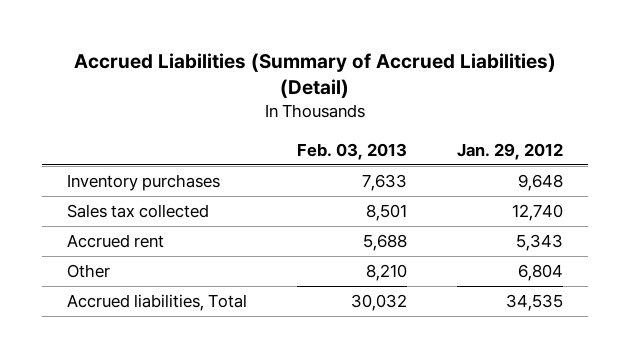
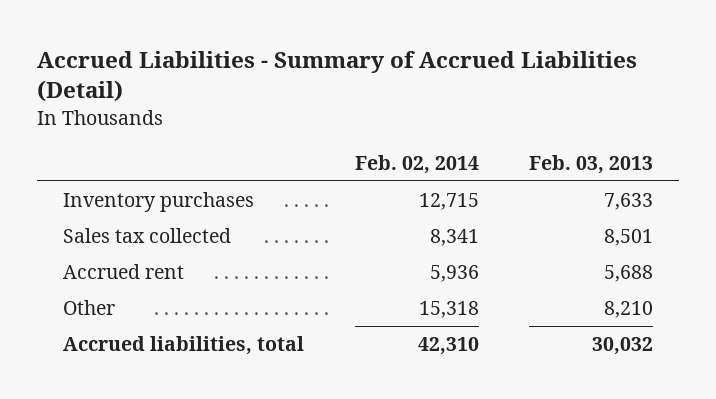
[74,53,557,99] Accrued Liabilities (Summary of Accrued Liabilities) (Detail) -> [37,50,638,103] Accrued Liabilities - Summary of Accrued Liabilities (Detail)
[457,142,564,160] Jan. 29, 2012 -> none
none -> [354,154,479,174] Feb. 02, 2014
[66,294,247,312] Accrued liabilities, Total -> [62,336,304,356] Accrued liabilities, total

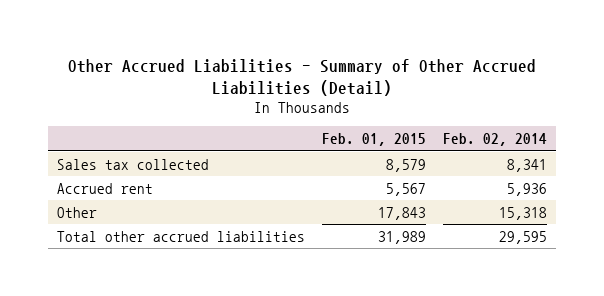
[37,50,638,103] Accrued Liabilities - Summary of Accrued Liabilities (Detail) -> [68,58,537,96] Other Accrued Liabilities - Summary of Other Accrued Liabilities (Detail)
[529,154,654,174] Feb. 03, 2013 -> none
none -> [322,133,427,147] Feb. 01, 2015
[62,192,254,213] Inventory purchases -> none
[62,336,304,356] Accrued liabilities, total -> [56,230,305,242] Total other accrued liabilities
[417,337,479,356] 42,310 -> [499,230,548,244] 29,595

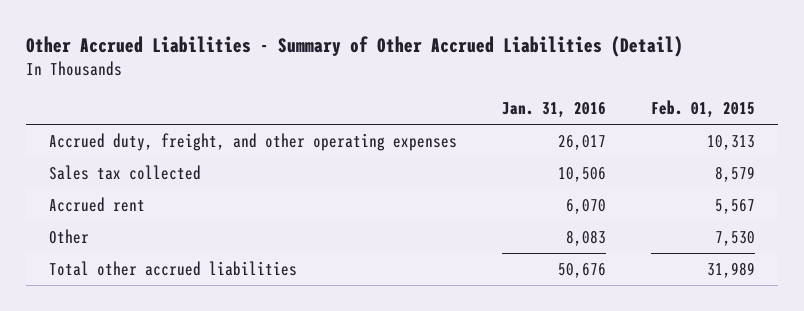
[443,133,548,147] Feb. 02, 2014 -> none
none -> [501,102,606,119] Jan. 31, 2016
none -> [48,133,457,152] Accrued duty, freight, and other operating expenses
[378,206,427,220] 17,843 -> [715,231,756,247] 7,530

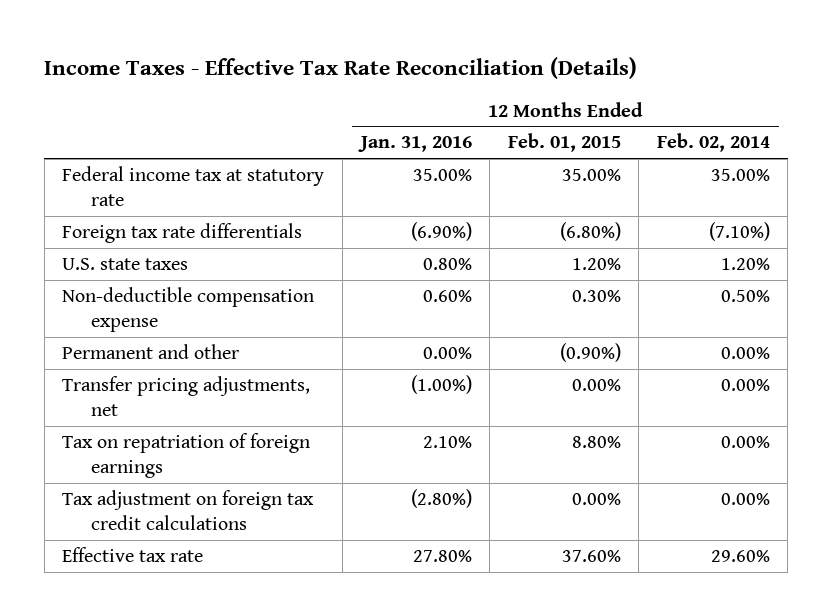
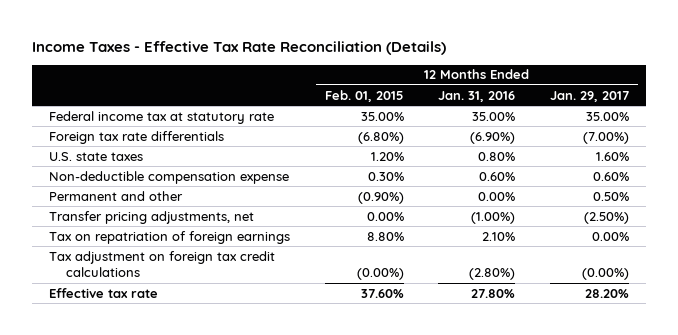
[656,133,770,153] Feb. 02, 2014 -> none
none -> [549,90,629,102] Jan. 29, 2017
[571,492,621,505] 0.00% -> [356,268,404,281] (0.00%)

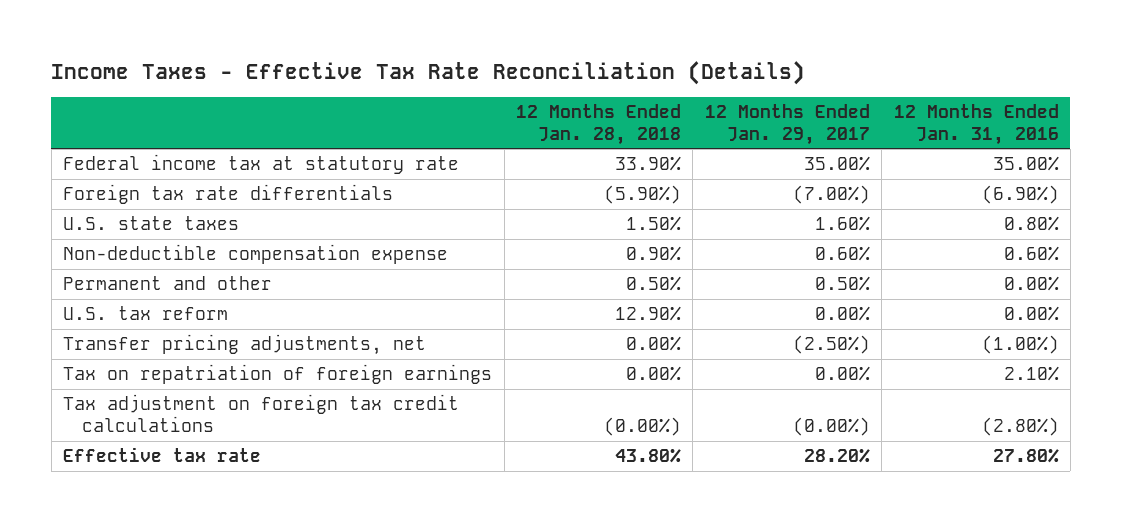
[324,89,404,102] Feb. 01, 2015 -> none
none -> [516,103,682,145] 12 Months Ended Jan. 28, 2018
none -> [63,305,229,320] U.S. tax reform

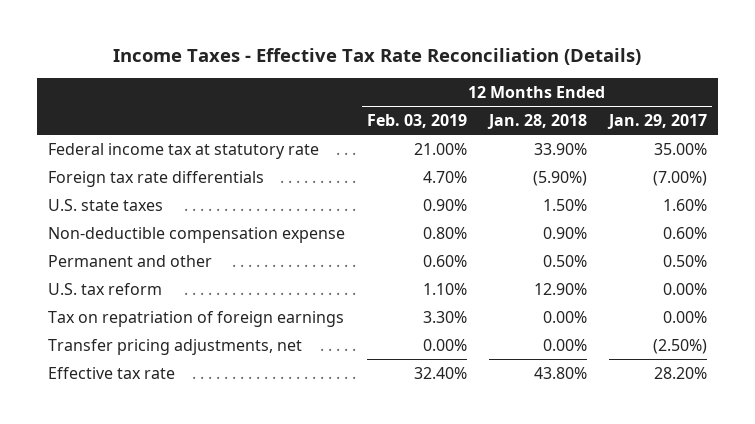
[893,103,1059,145] 12 Months Ended Jan. 31, 2016 -> none
none -> [366,113,467,128] Feb. 03, 2019
[63,393,460,433] Tax adjustment on foreign tax credit calculations -> none
[63,333,427,355] Transfer pricing adjustments, net -> [48,338,303,355] Transfer pricing adjustments, net

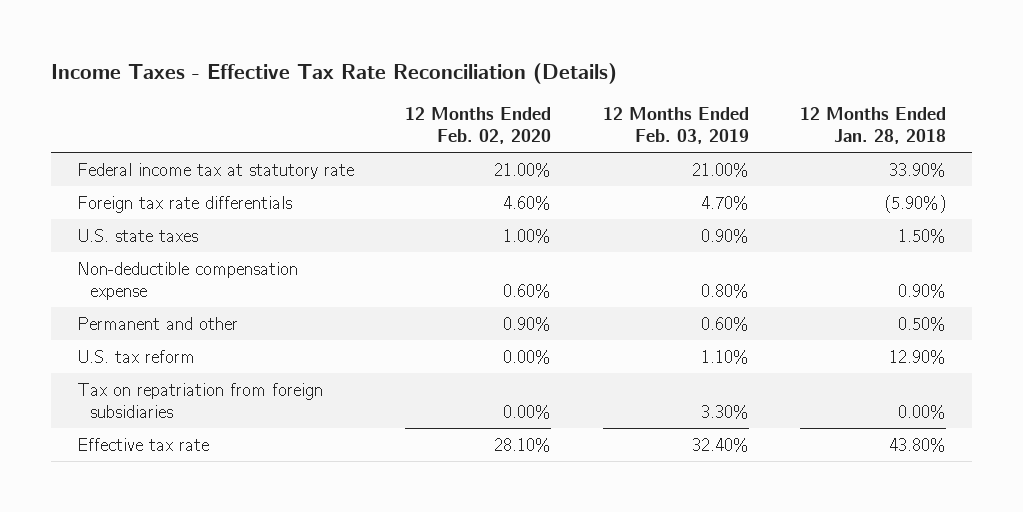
[606,113,707,129] Jan. 29, 2017 -> none
none -> [405,107,552,145] 12 Months Ended Feb. 02, 2020
[48,338,303,355] Transfer pricing adjustments, net -> none
[48,310,345,327] Tax on repatriation of foreign earnings -> [77,382,324,418] Tax on repatriation from foreign subsidiaries

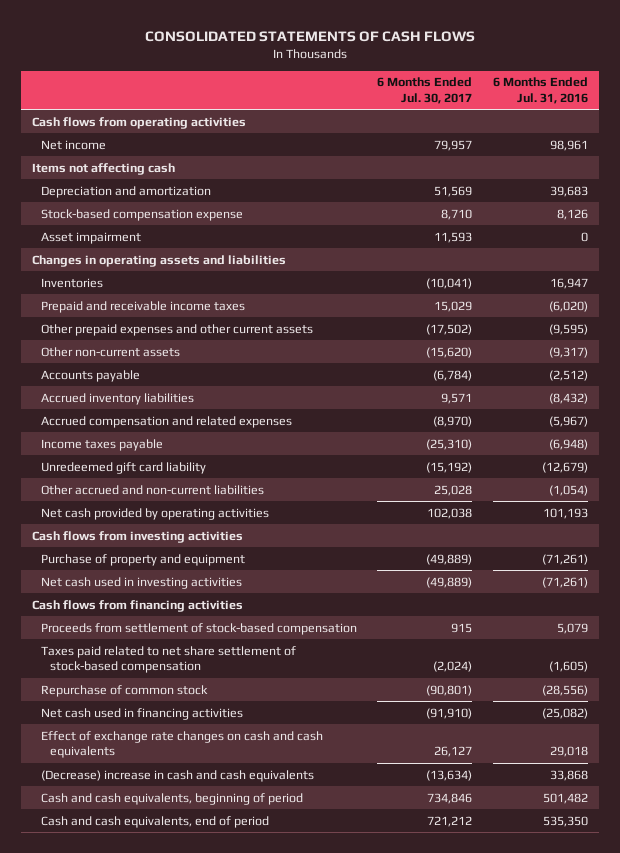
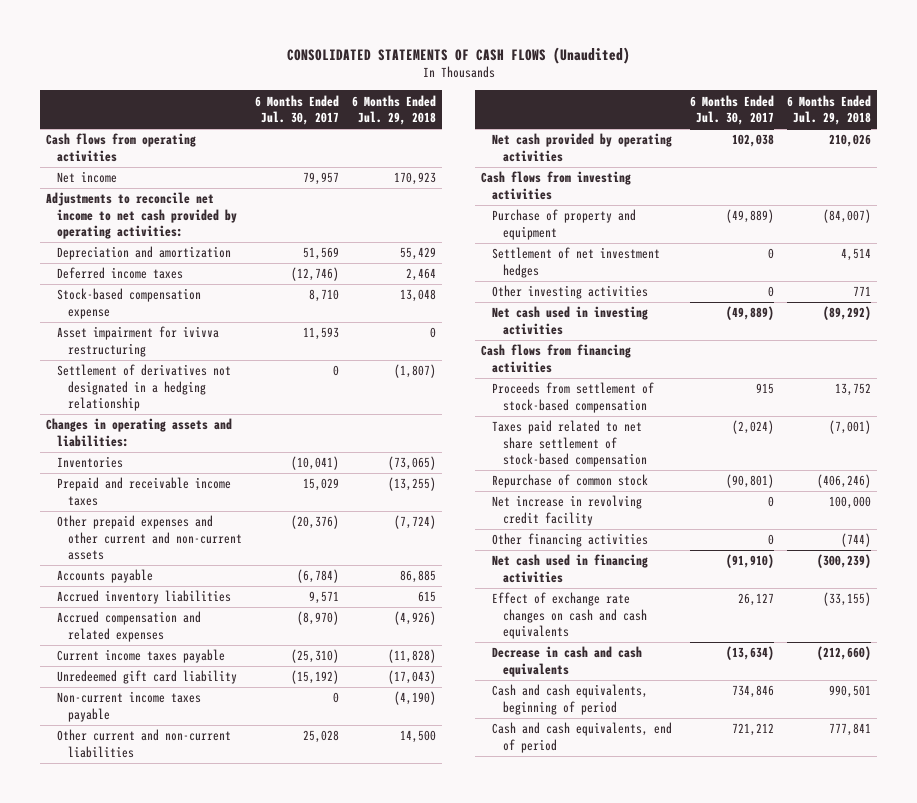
[145,30,476,42] CONSOLIDATED STATEMENTS OF CASH FLOWS -> [286,46,630,64] CONSOLIDATED STATEMENTS OF CASH FLOWS (Unaudited)
[493,77,589,104] 6 Months Ended Jul. 31, 2016 -> none
none -> [351,94,436,126] 6 Months Ended Jul. 29, 2018
[31,162,175,175] Items not affecting cash -> [46,192,238,240] Adjustments to reconcile net income to net cash provided by operating activities:
none -> [57,267,184,280] Deferred income taxes
[40,231,141,244] Asset impairment -> [57,326,220,357] Asset impairment for ivivva restructuring
none -> [57,364,232,412] Settlement of derivatives not designated in a hedging relationship
[31,254,286,267] Changes in operating assets and liabilities -> [46,418,233,447] Changes in operating assets and liabilities:
[40,346,180,357] Other non-current assets -> none
[40,323,313,336] Other prepaid expenses and other current assets -> [57,515,242,561] Other prepaid expenses and other current and non-current assets
[426,323,473,335] (17,502) -> [290,515,339,530] (20,376)
[40,438,163,451] Income taxes payable -> [57,649,226,664] Current income taxes payable
none -> [57,691,202,722] Non-current income taxes payable
[40,484,264,495] Other accrued and non-current liabilities -> [57,729,232,758] Other current and non-current liabilities
none -> [491,247,660,278] Settlement of net investment hedges
none -> [491,285,648,300] Other investing activities
none -> [491,495,642,526] Net increase in revolving credit facility
none -> [491,533,648,548] Other financing activities
[40,769,314,782] (Decrease) increase in cash and cash equivalents -> [491,646,642,677] Decrease in cash and cash equivalents

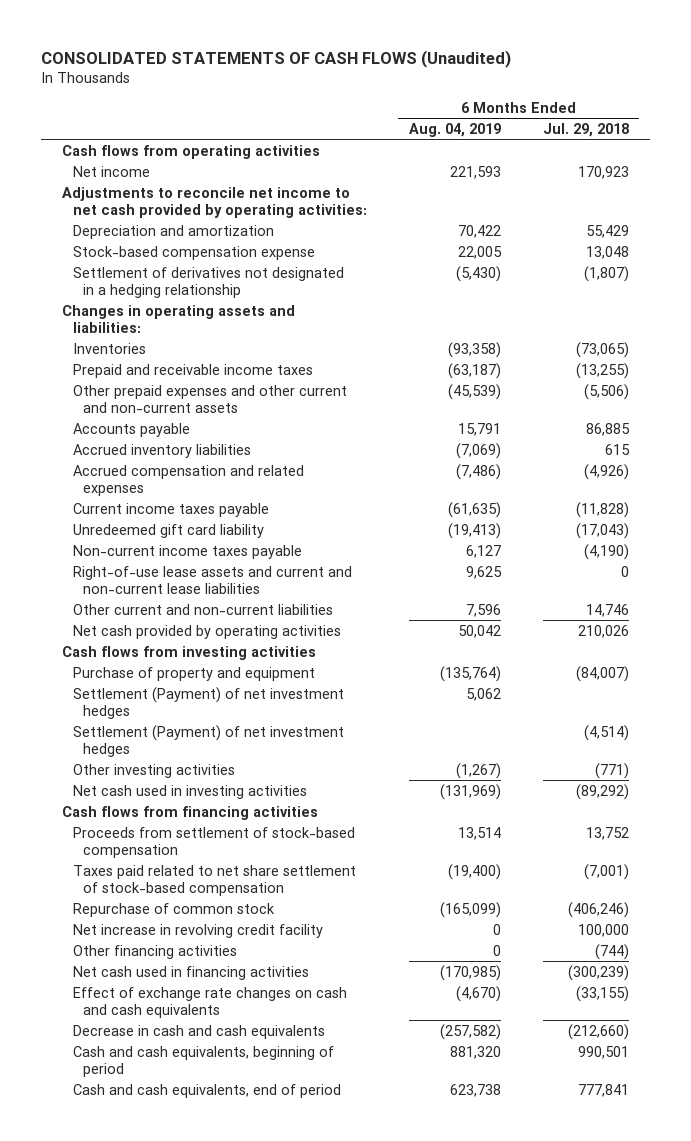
[254,94,339,126] 6 Months Ended Jul. 30, 2017 -> none
none -> [408,122,501,137] Aug. 04, 2019
[57,267,184,280] Deferred income taxes -> none
[57,326,220,357] Asset impairment for ivivva restructuring -> none
[393,515,436,530] (7,724) -> [583,383,629,400] (5,506)
none -> [72,565,352,594] Right-of-use lease assets and current and non-current lease liabilities
[399,730,436,744] 14,500 -> [585,603,629,617] 14,746
none -> [72,686,344,719] Settlement (Payment) of net investment hedges
[491,247,660,278] Settlement of net investment hedges -> [72,724,344,757] Settlement (Payment) of net investment hedges
[840,248,871,262] 4,514 -> [583,724,629,741] (4,514)
[852,286,871,297] 771 -> [594,762,629,779] (771)

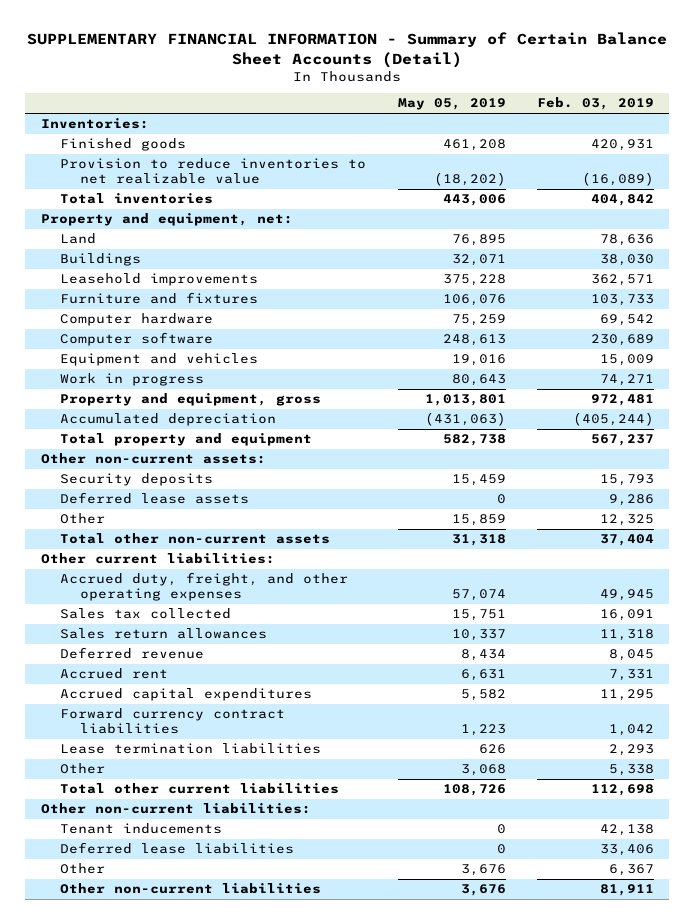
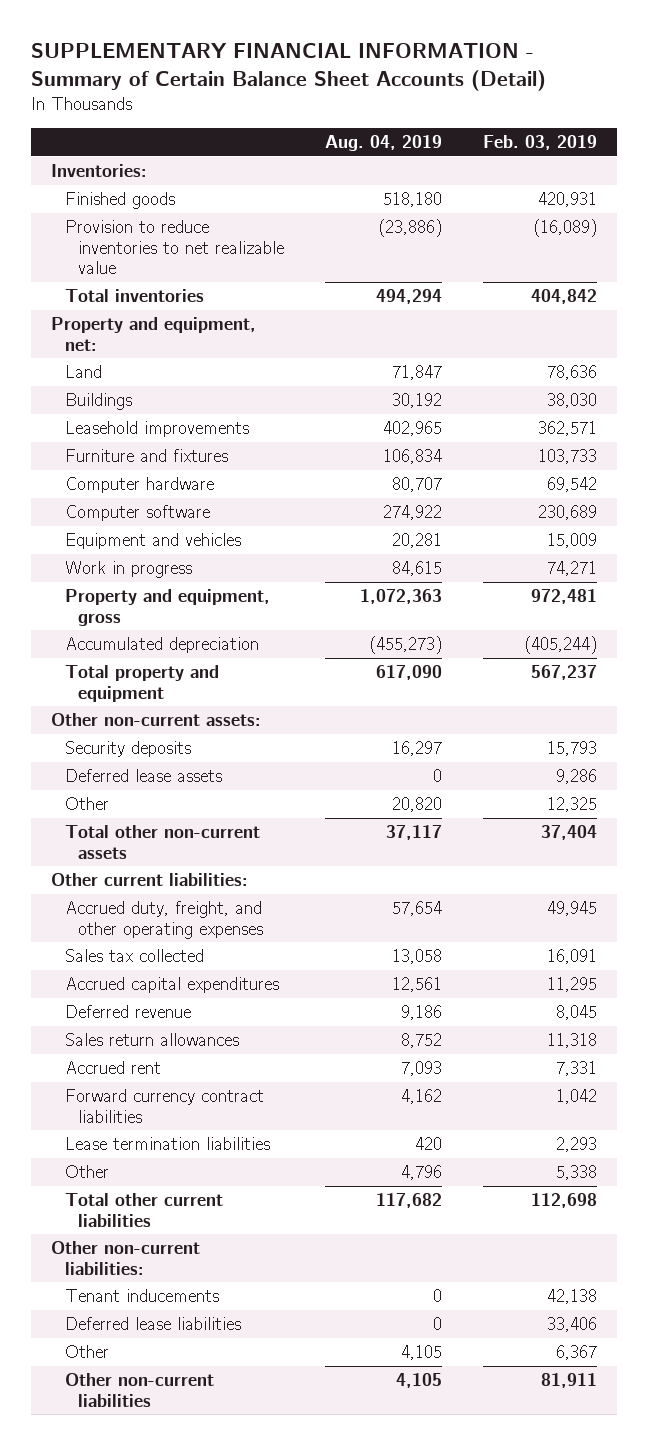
[397,98,506,111] May 05, 2019 -> none
none -> [324,135,442,152] Aug. 04, 2019
[60,688,313,702] Accrued capital expenditures -> [64,976,279,993] Accrued capital expenditures
[60,628,268,640] Sales return allowances -> [64,1032,239,1046] Sales return allowances

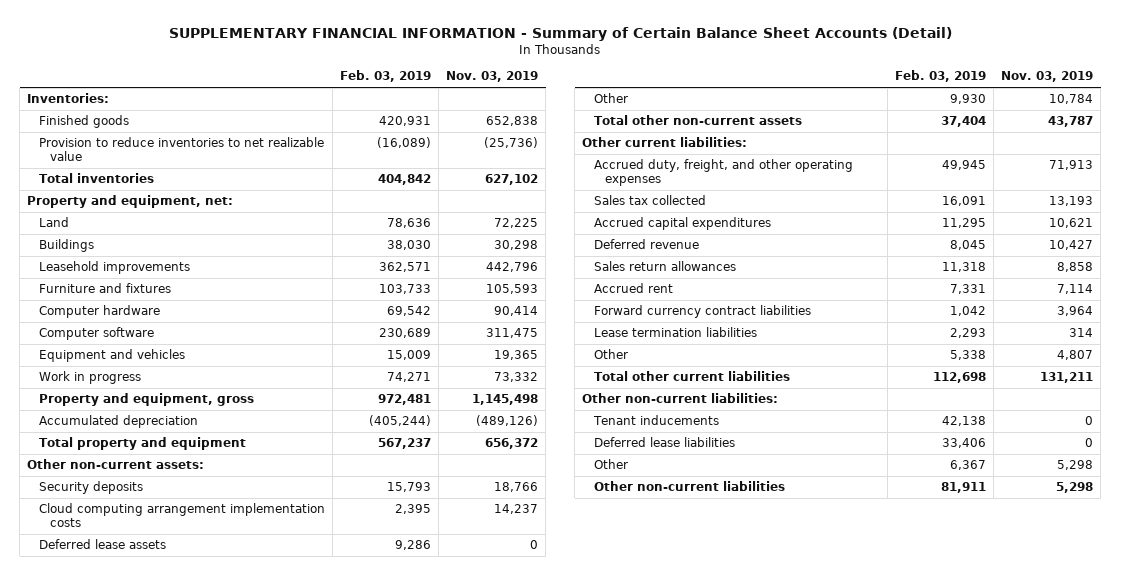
[324,135,442,152] Aug. 04, 2019 -> none
none -> [446,71,539,83] Nov. 03, 2019
none -> [38,503,325,527] Cloud computing arrangement implementation costs
[546,796,597,812] 12,325 -> [950,94,987,105] 9,930

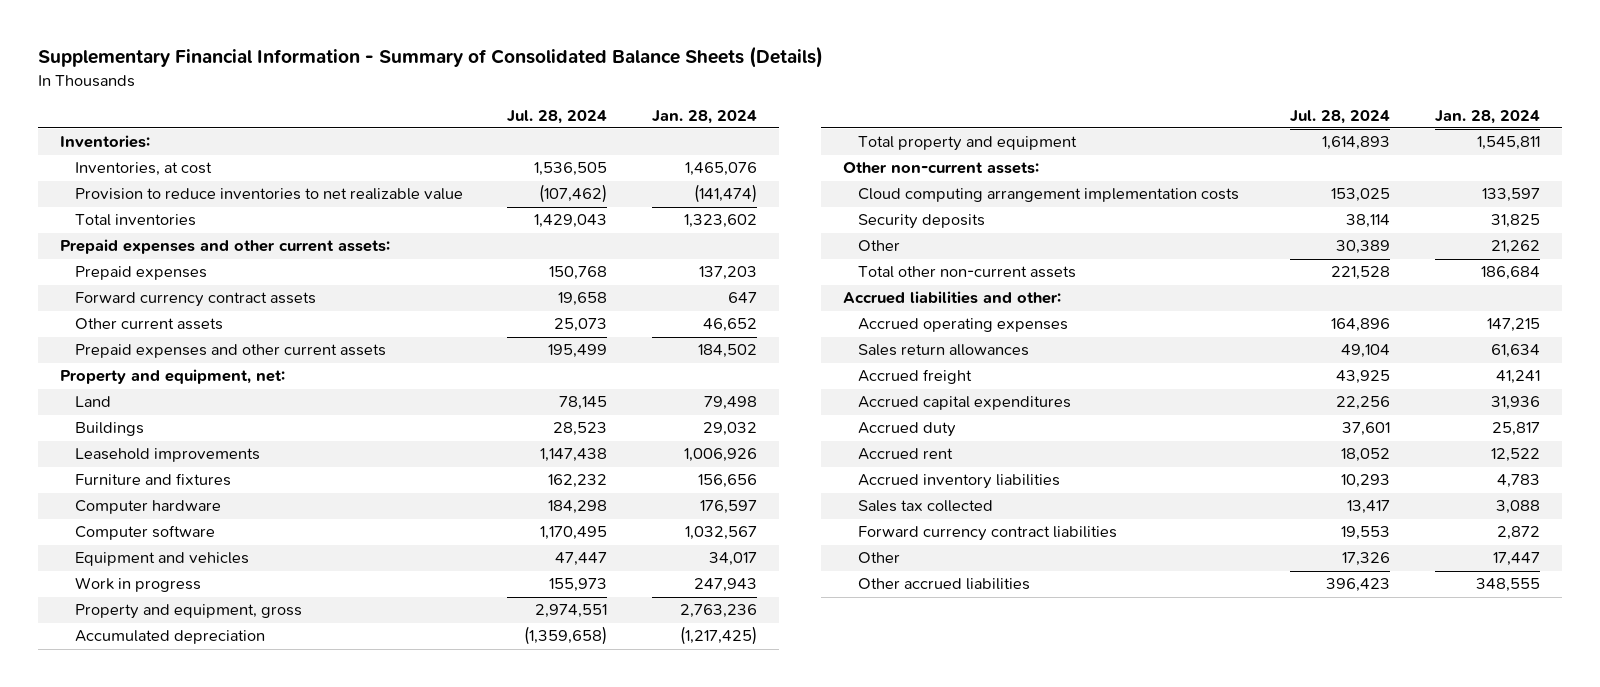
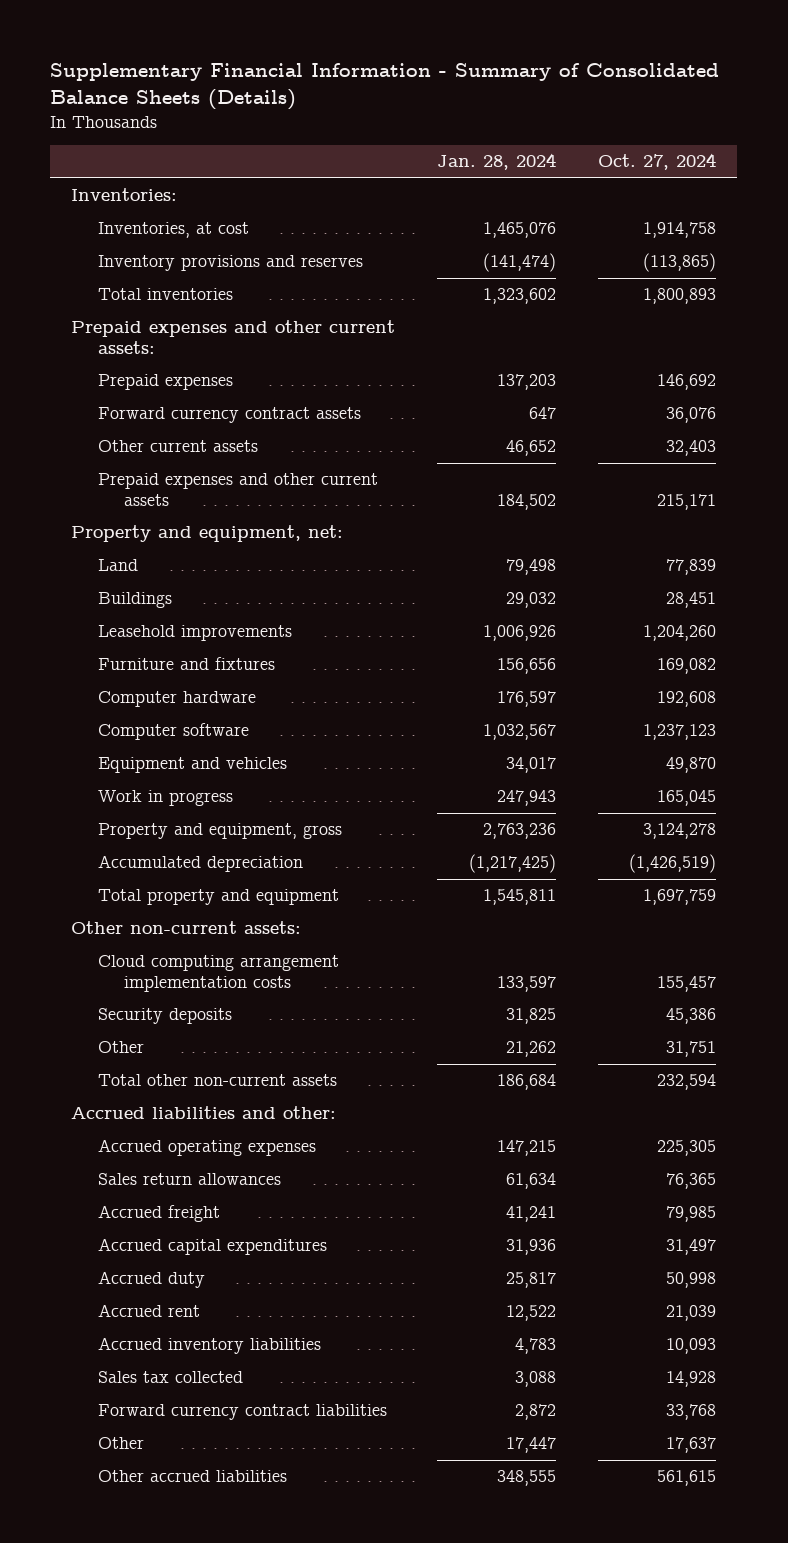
[507,109,608,124] Jul. 28, 2024 -> none
none -> [598,153,717,171] Oct. 27, 2024
[74,188,463,201] Provision to reduce inventories to net realizable value -> [97,255,363,272] Inventory provisions and reserves

